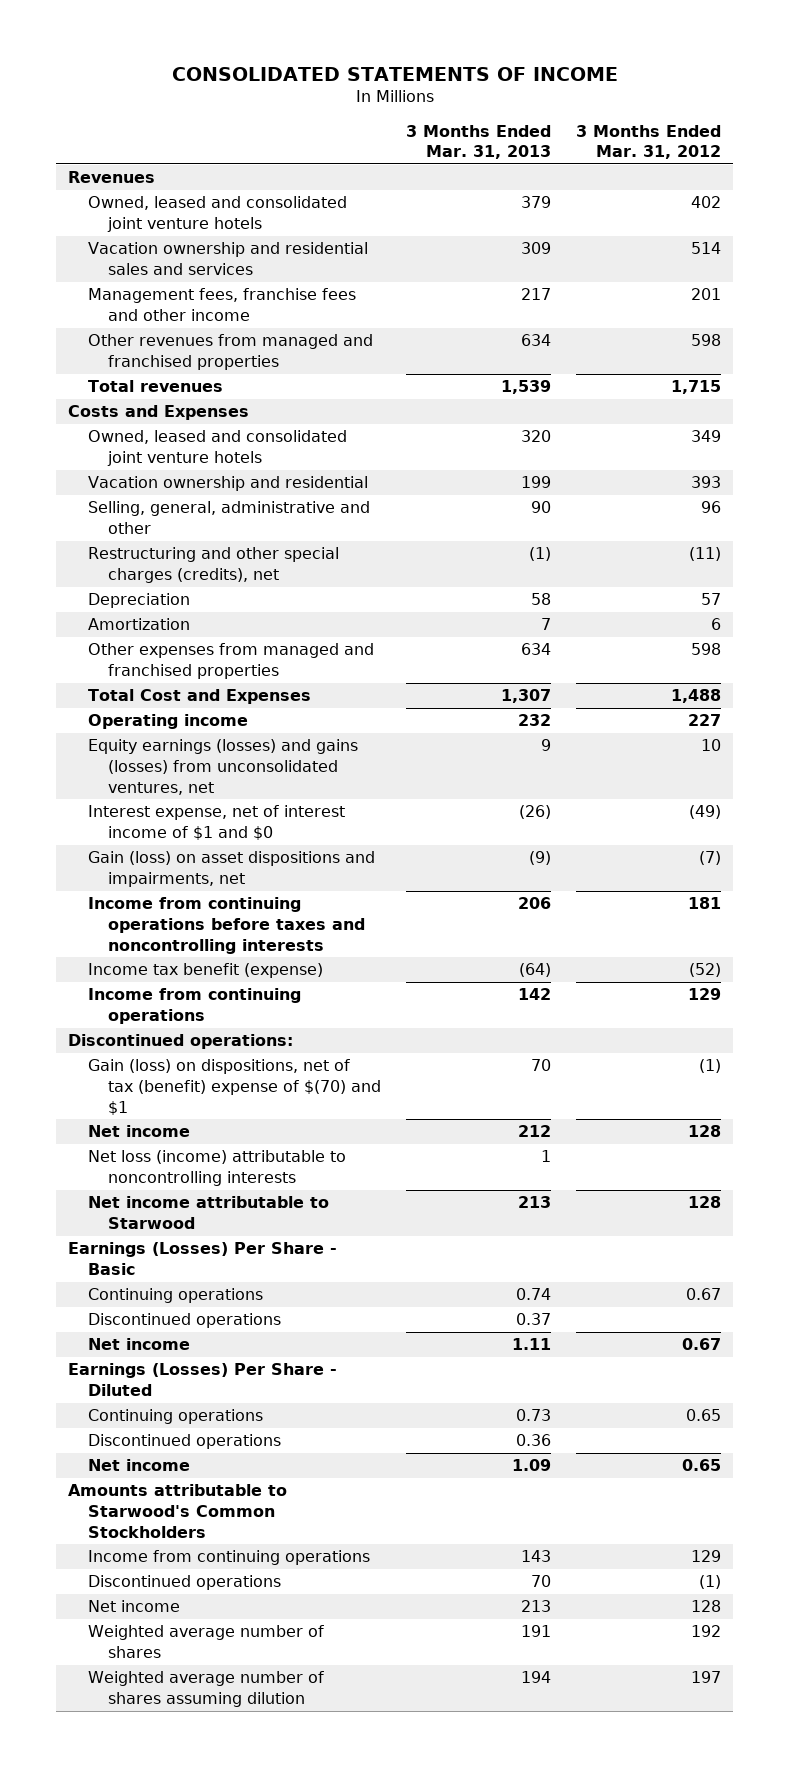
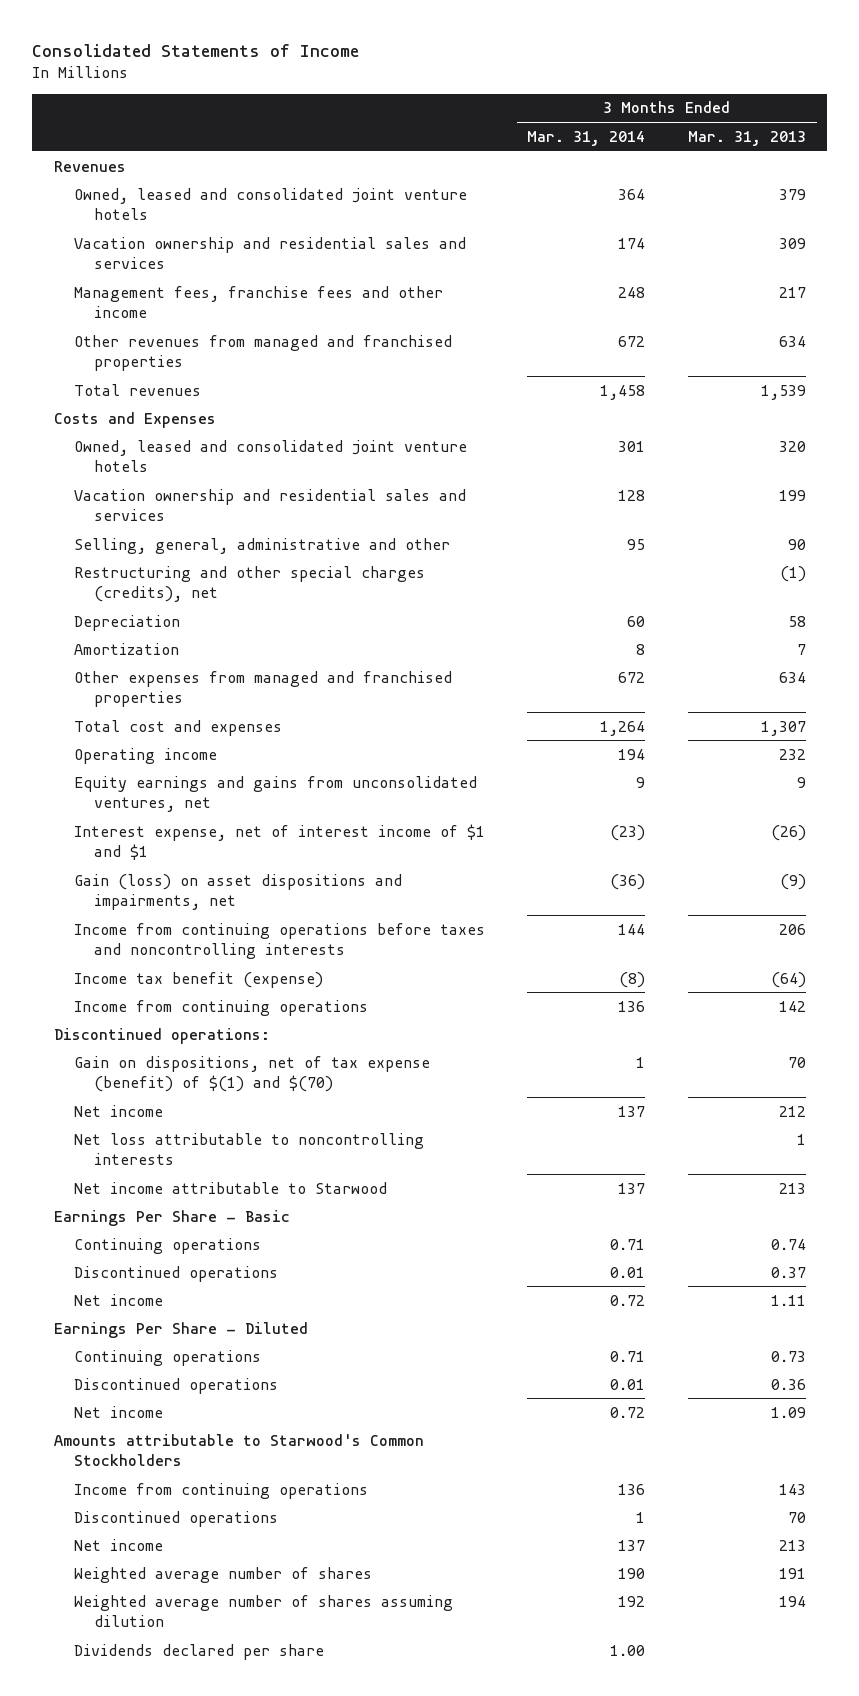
[171,66,618,81] CONSOLIDATED STATEMENTS OF INCOME -> [32,43,360,57] Consolidated Statements of Income
[576,124,722,160] 3 Months Ended Mar. 31, 2012 -> none
none -> [527,130,646,146] Mar. 31, 2014
[88,476,369,492] Vacation ownership and residential -> [73,488,466,521] Vacation ownership and residential sales and services
[88,689,312,705] Total Cost and Expenses -> [73,719,282,736] Total cost and expenses
[88,739,359,795] Equity earnings (losses) and gains (losses) from unconsolidated ventures, net -> [73,775,477,812] Equity earnings and gains from unconsolidated ventures, net
[88,805,346,841] Interest expense, net of interest income of $1 and $0 -> [73,823,485,860] Interest expense, net of interest income of $1 and $1
[88,1059,382,1115] Gain (loss) on dispositions, net of tax (benefit) expense of $(70) and $1 -> [73,1055,430,1092] Gain on dispositions, net of tax expense (benefit) of $(1) and $(70)
[88,1150,347,1187] Net loss (income) attributable to noncontrolling interests -> [73,1132,424,1165] Net loss attributable to noncontrolling interests
[68,1242,338,1276] Earnings (Losses) Per Share - Basic -> [53,1209,290,1226] Earnings Per Share - Basic
[68,1363,338,1397] Earnings (Losses) Per Share - Diluted -> [53,1321,308,1338] Earnings Per Share - Diluted
none -> [73,1643,324,1660] Dividends declared per share

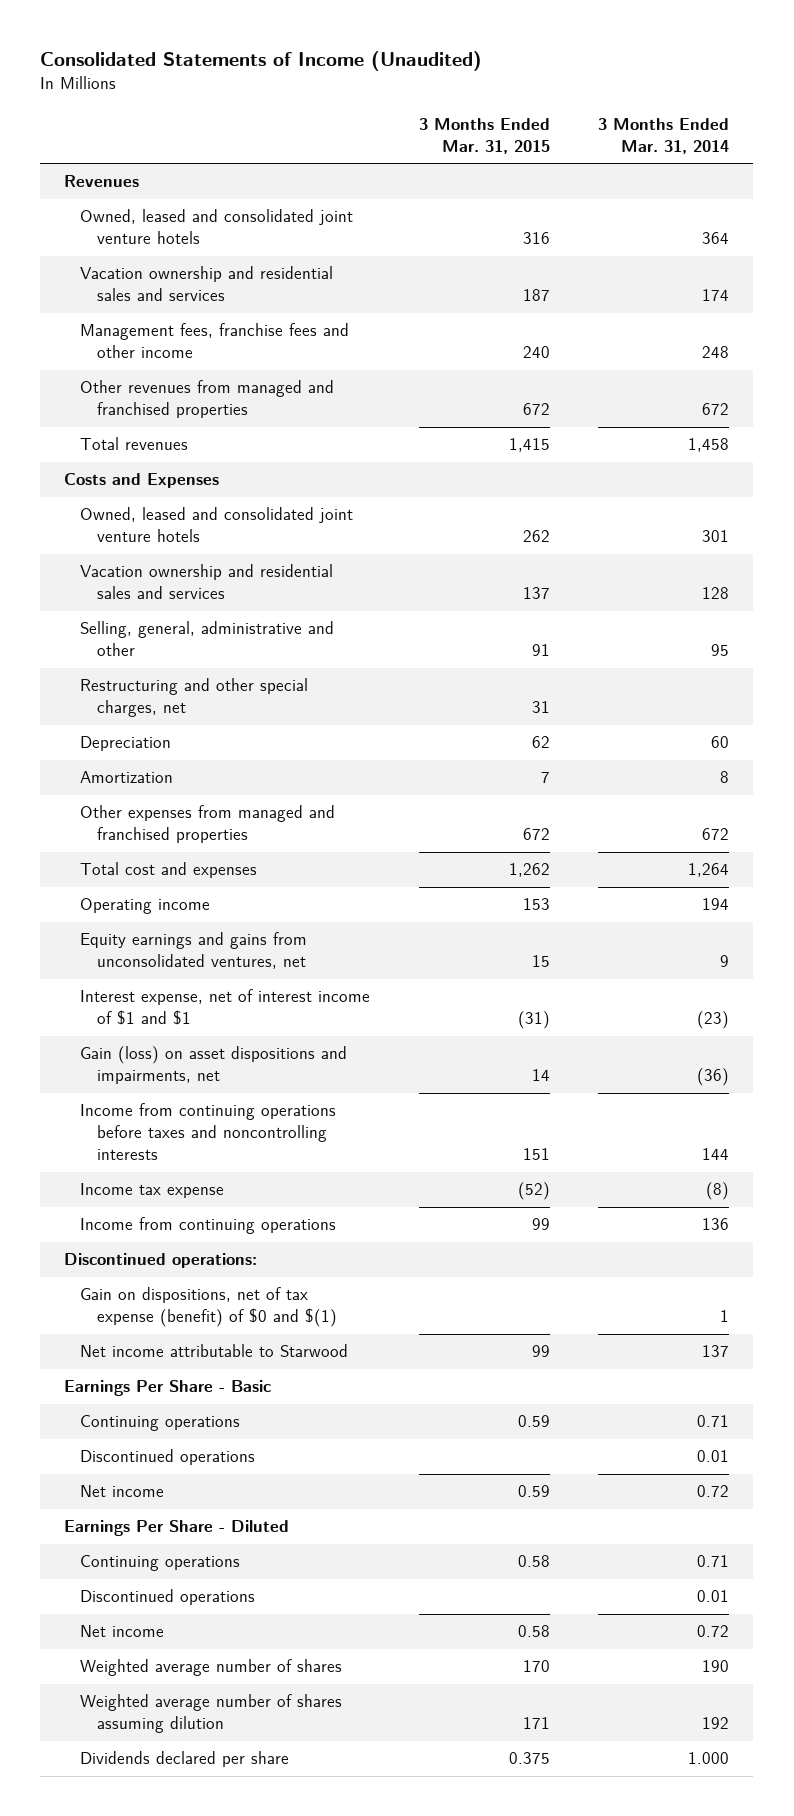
[32,43,360,57] Consolidated Statements of Income -> [40,51,483,72] Consolidated Statements of Income (Unaudited)
[687,130,806,146] Mar. 31, 2013 -> none
none -> [418,117,550,154] 3 Months Ended Mar. 31, 2015
[73,565,425,602] Restructuring and other special charges (credits), net -> [80,678,309,718] Restructuring and other special charges, net
[73,971,323,988] Income tax benefit (expense) -> [80,1183,225,1199] Income tax expense
[73,1104,163,1117] Net income -> none
[73,1132,424,1165] Net loss attributable to noncontrolling interests -> none
[73,1055,430,1092] Gain on dispositions, net of tax expense (benefit) of $(1) and $(70) -> [80,1287,337,1328] Gain on dispositions, net of tax expense (benefit) of $0 and $(1)
[53,1433,424,1466] Amounts attributable to Starwood's Common Stockholders -> none
[73,1482,368,1499] Income from continuing operations -> none
[73,1510,278,1527] Discontinued operations -> none
[73,1538,163,1551] Net income -> none
[610,1644,646,1656] 1.00 -> [688,1752,730,1765] 1.000

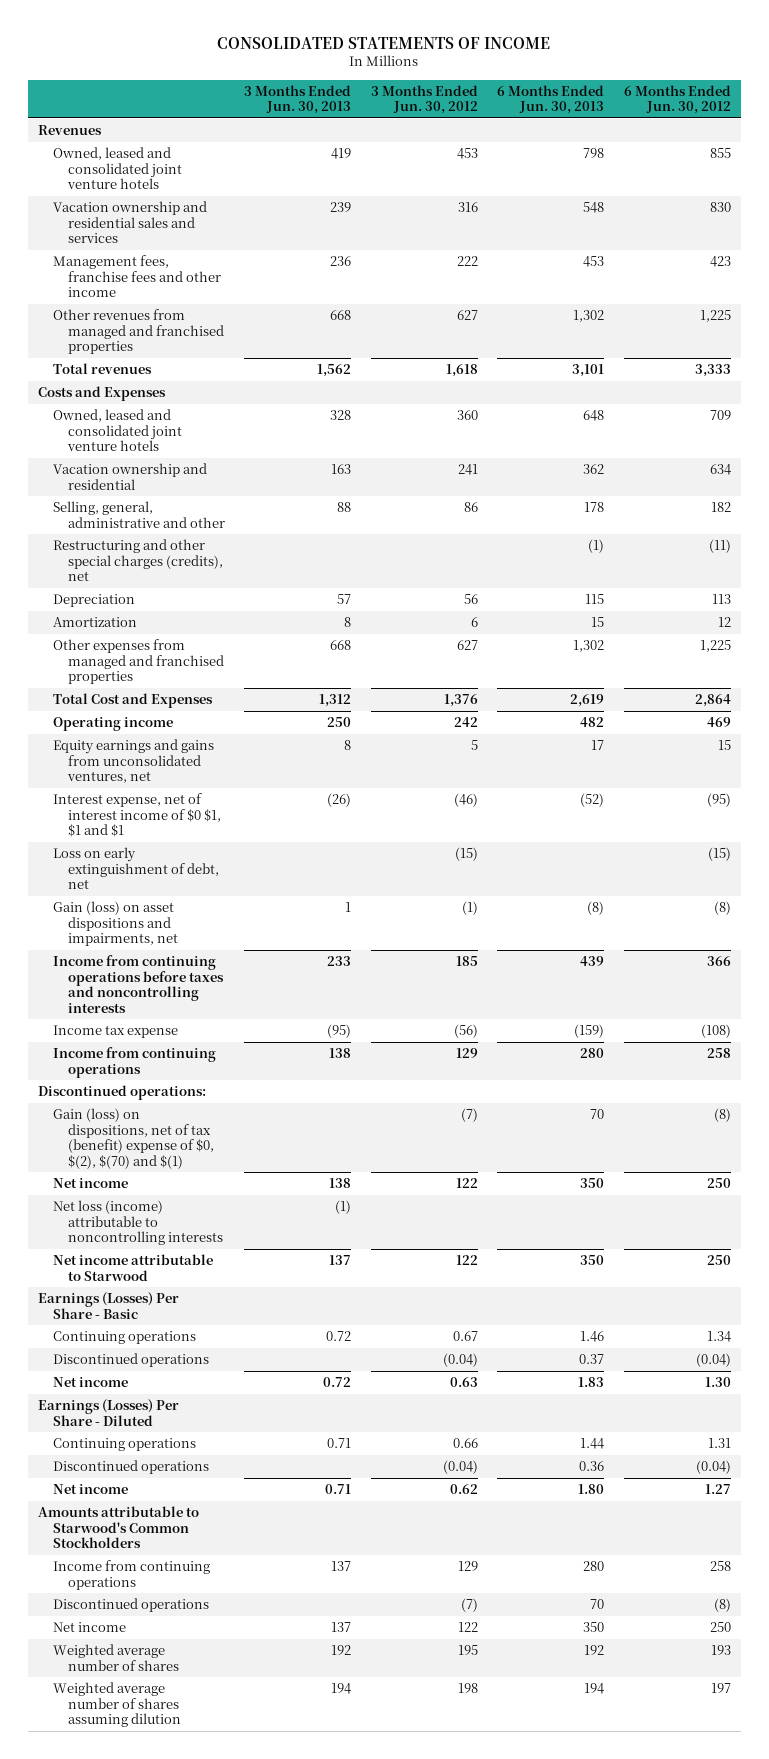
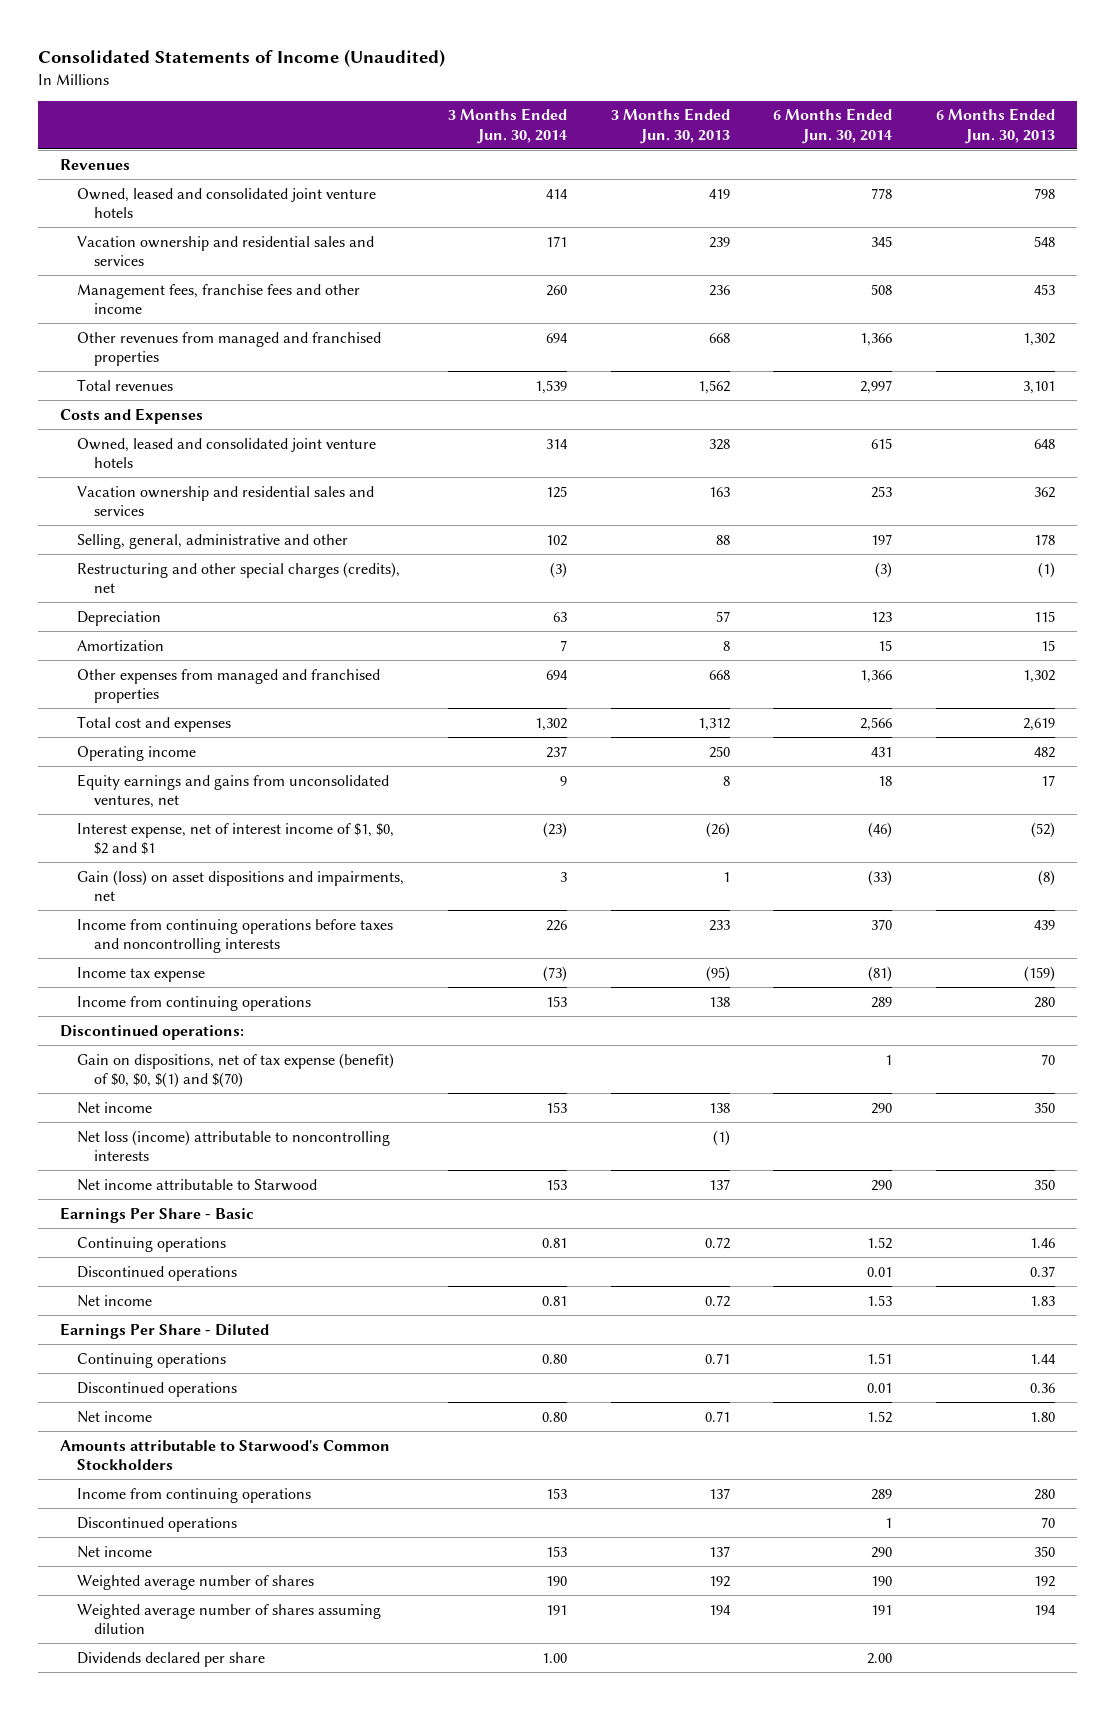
[217,36,551,49] CONSOLIDATED STATEMENTS OF INCOME -> [38,49,446,68] Consolidated Statements of Income (Unaudited)
[370,84,478,115] 3 Months Ended Jun. 30, 2012 -> none
[623,84,731,115] 6 Months Ended Jun. 30, 2012 -> none
none -> [447,108,567,144] 3 Months Ended Jun. 30, 2014
none -> [773,108,893,144] 6 Months Ended Jun. 30, 2014
[52,463,207,490] Vacation ownership and residential -> [77,485,375,516] Vacation ownership and residential sales and services
[52,693,213,709] Total Cost and Expenses -> [77,715,232,732] Total cost and expenses
[52,847,219,890] Loss on early extinguishment of debt, net -> none
[52,793,221,838] Interest expense, net of interest income of $0 $1, $1 and $1 -> [77,822,395,855] Interest expense, net of interest income of $1, $0, $2 and $1
[52,1108,214,1169] Gain (loss) on dispositions, net of tax (benefit) expense of $0, $(2), $(70) and $(1) -> [77,1052,395,1088] Gain on dispositions, net of tax expense (benefit) of $0, $0, $(1) and $(70)
[38,1292,180,1319] Earnings (Losses) Per Share - Basic -> [60,1206,255,1223] Earnings Per Share - Basic
[38,1399,180,1426] Earnings (Losses) Per Share - Diluted -> [60,1322,270,1339] Earnings Per Share - Diluted
none -> [77,1651,266,1667] Dividends declared per share

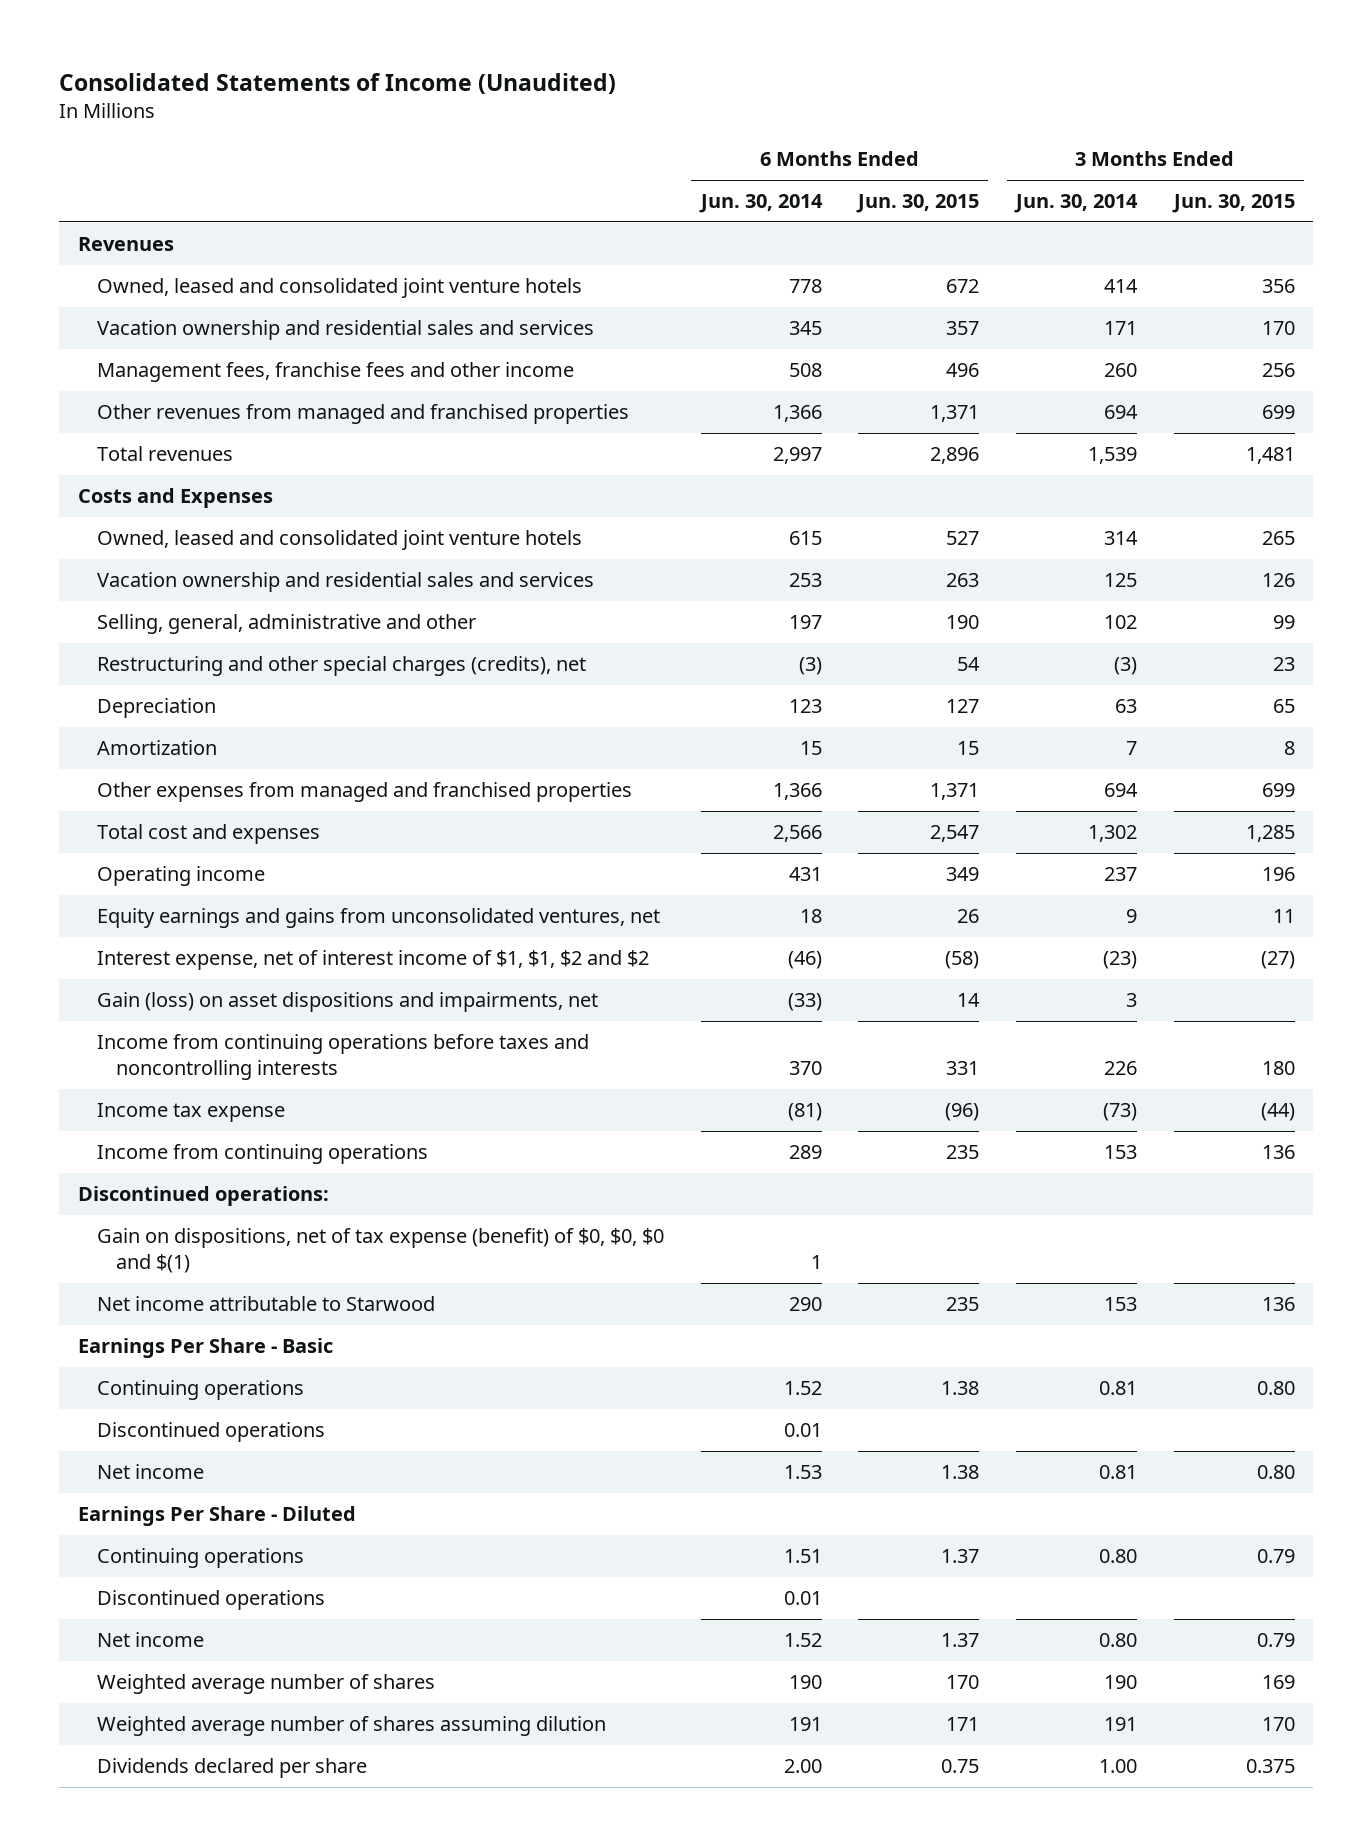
[610,108,730,144] 3 Months Ended Jun. 30, 2013 -> none
[935,108,1055,144] 6 Months Ended Jun. 30, 2013 -> none
none -> [856,194,980,214] Jun. 30, 2015
none -> [1171,194,1295,214] Jun. 30, 2015
[77,822,395,855] Interest expense, net of interest income of $1, $0, $2 and $1 -> [96,950,649,971] Interest expense, net of interest income of $1, $1, $2 and $2
[77,1101,153,1114] Net income -> none
[77,1129,391,1161] Net loss (income) attributable to noncontrolling interests -> none
[77,1052,395,1088] Gain on dispositions, net of tax expense (benefit) of $0, $0, $(1) and $(70) -> [96,1228,664,1274] Gain on dispositions, net of tax expense (benefit) of $0, $0, $0 and $(1)
[60,1439,391,1470] Amounts attributable to Starwood's Common Stockholders -> none
[77,1487,312,1503] Income from continuing operations -> none
[77,1516,238,1532] Discontinued operations -> none
[77,1545,153,1558] Net income -> none

